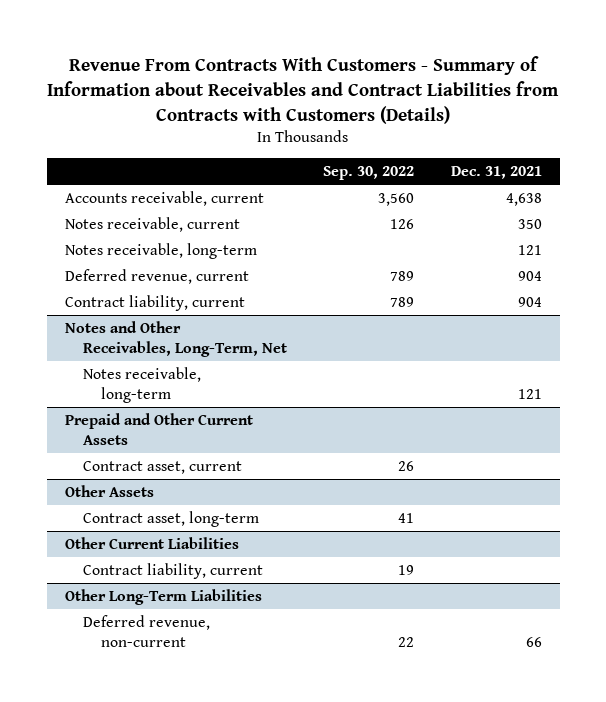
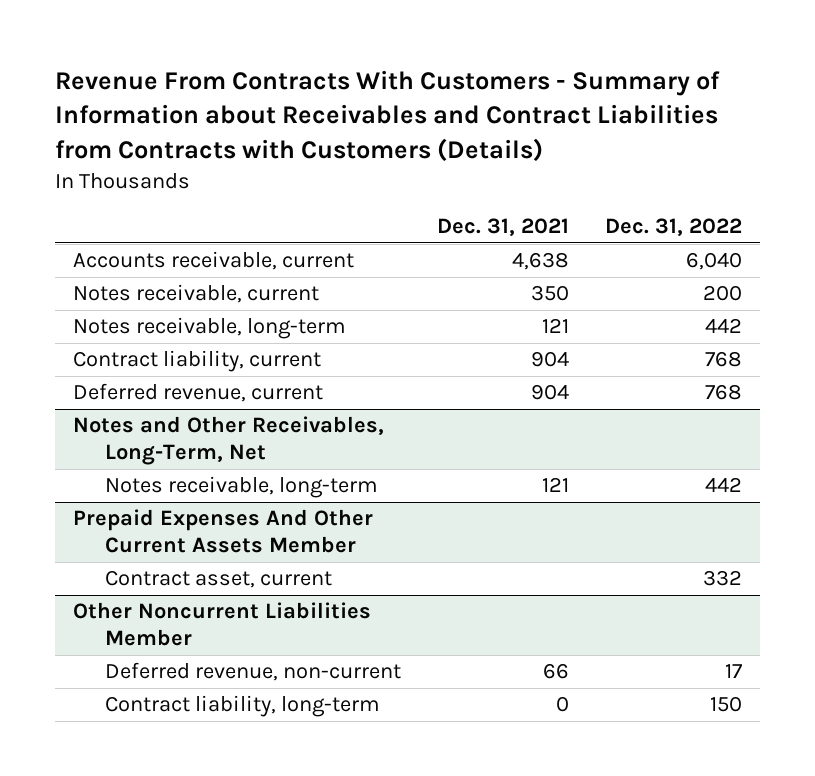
[323,166,415,181] Sep. 30, 2022 -> none
none -> [605,218,743,237] Dec. 31, 2022
[64,269,249,285] Deferred revenue, current -> [72,383,323,403] Deferred revenue, current
[64,413,253,446] Prepaid and Other Current Assets -> [72,509,373,554] Prepaid Expenses And Other Current Assets Member
[64,485,154,498] Other Assets -> none
[82,511,259,528] Contract asset, long-term -> none
[64,537,239,550] Other Current Liabilities -> none
[82,563,263,580] Contract liability, current -> none
[64,589,262,606] Other Long-Term Liabilities -> [72,602,371,647] Other Noncurrent Liabilities Member
none -> [105,695,381,718] Contract liability, long-term

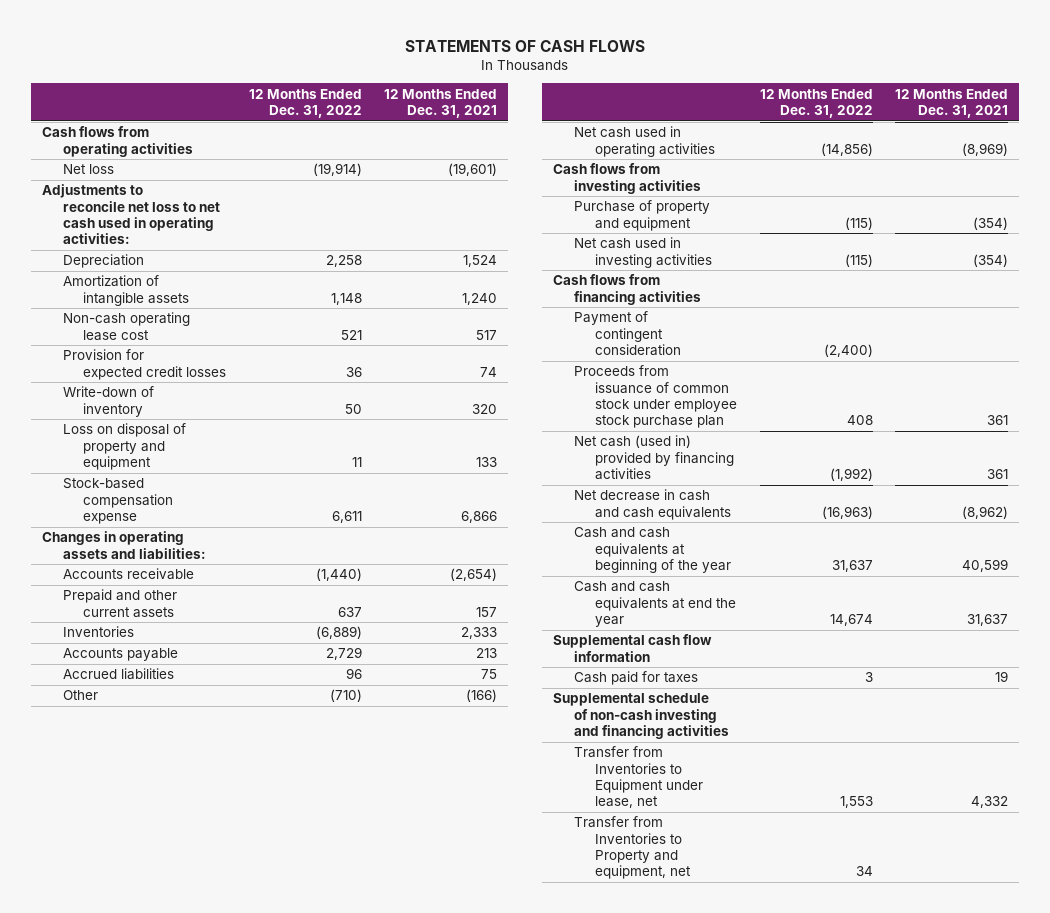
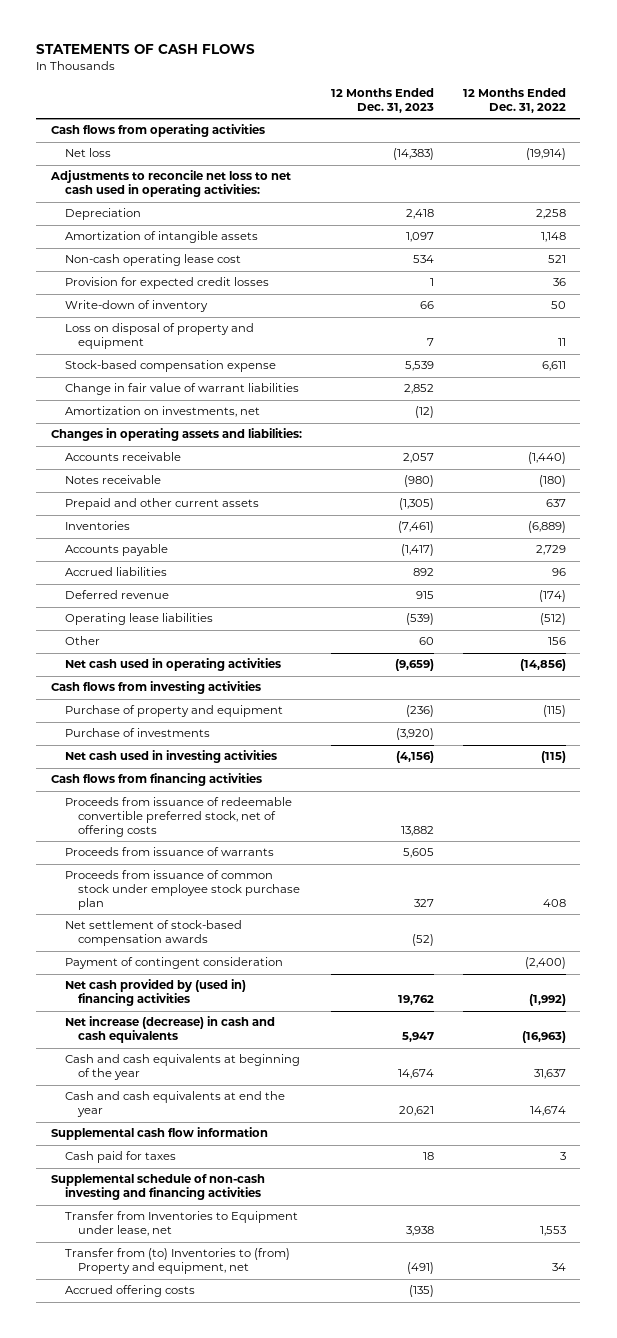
[384,88,498,119] 12 Months Ended Dec. 31, 2021 -> none
none -> [330,88,434,114] 12 Months Ended Dec. 31, 2023
none -> [64,383,299,396] Change in fair value of warrant liabilities
none -> [64,406,260,418] Amortization on investments, net
none -> [64,475,161,485] Notes receivable
none -> [64,590,169,600] Deferred revenue
none -> [64,613,213,626] Operating lease liabilities
[329,689,362,703] (710) -> [547,637,566,646] 156
none -> [64,728,210,738] Purchase of investments
none -> [64,797,292,838] Proceeds from issuance of redeemable convertible preferred stock, net of offering costs
none -> [64,847,274,857] Proceeds from issuance of warrants
none -> [64,920,242,947] Net settlement of stock-based compensation awards
[573,311,681,357] Payment of contingent consideration -> [64,957,283,970] Payment of contingent consideration
[573,435,734,481] Net cash (used in) provided by financing activities -> [64,979,246,1007] Net cash provided by (used in) financing activities
[573,489,731,520] Net decrease in cash and cash equivalents -> [64,1016,275,1044] Net increase (decrease) in cash and cash equivalents
[573,816,691,880] Transfer from Inventories to Property and equipment, net -> [64,1248,290,1275] Transfer from (to) Inventories to (from) Property and equipment, net
none -> [64,1285,195,1298] Accrued offering costs

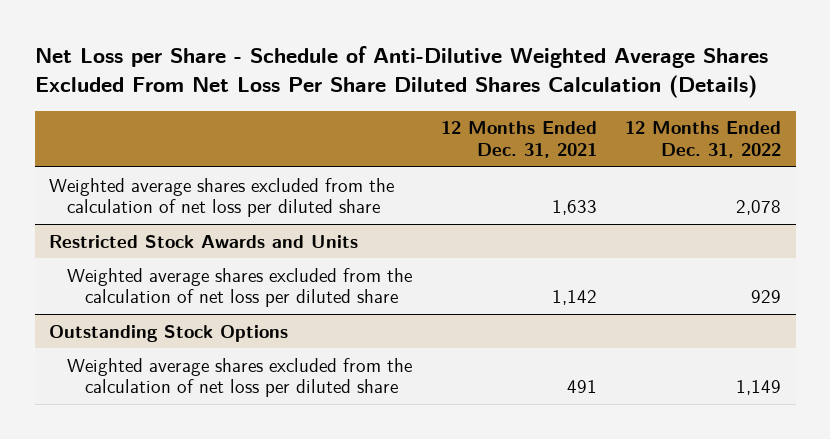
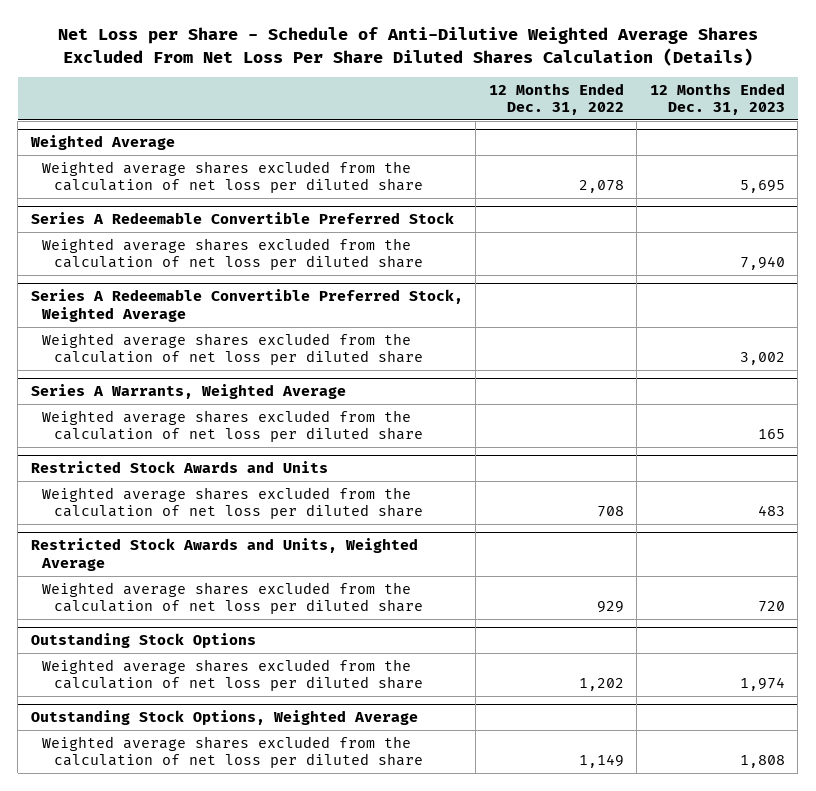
[440,121,597,158] 12 Months Ended Dec. 31, 2021 -> none
none -> [649,82,785,116] 12 Months Ended Dec. 31, 2023
none -> [29,135,175,151] Weighted Average
none -> [30,212,454,225] Series A Redeemable Convertible Preferred Stock
none -> [42,237,423,271] Weighted average shares excluded from the calculation of net loss per diluted share
none -> [30,289,463,322] Series A Redeemable Convertible Preferred Stock, Weighted Average
none -> [42,332,423,366] Weighted average shares excluded from the calculation of net loss per diluted share
none -> [30,384,346,400] Series A Warrants, Weighted Average
none -> [42,409,423,443] Weighted average shares excluded from the calculation of net loss per diluted share
none -> [42,486,423,520] Weighted average shares excluded from the calculation of net loss per diluted share
none -> [30,538,418,571] Restricted Stock Awards and Units, Weighted Average
none -> [42,658,423,692] Weighted average shares excluded from the calculation of net loss per diluted share
none -> [30,710,418,726] Outstanding Stock Options, Weighted Average

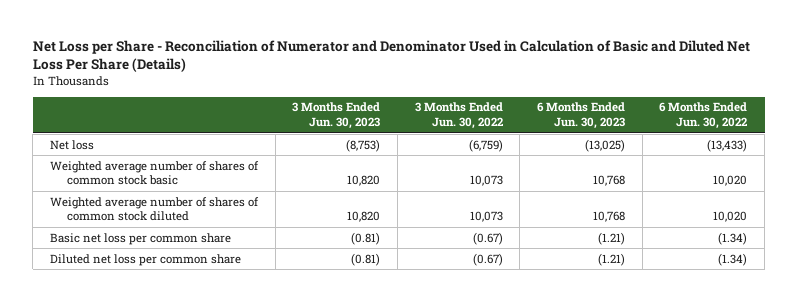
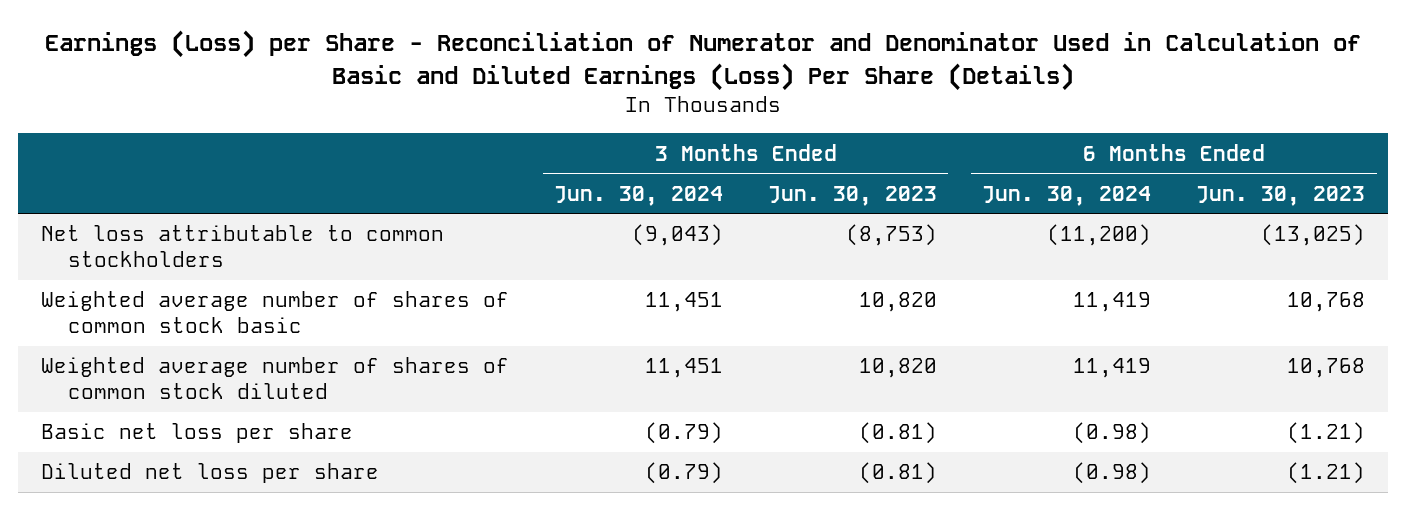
[32,40,750,73] Net Loss per Share - Reconciliation of Numerator and Denominator Used in Calculation of Basic and Diluted Net Loss Per Share (Details) -> [45,30,1362,91] Earnings (Loss) per Share - Reconciliation of Numerator and Denominator Used in Calculation of Basic and Diluted Earnings (Loss) Per Share (Details)
[414,102,503,130] 3 Months Ended Jun. 30, 2022 -> none
[659,102,748,130] 6 Months Ended Jun. 30, 2022 -> none
none -> [553,185,723,206] Jun. 30, 2024
none -> [982,185,1152,206] Jun. 30, 2024
[49,139,94,150] Net loss -> [40,225,444,267] Net loss attributable to common stockholders
[49,232,231,245] Basic net loss per common share -> [40,423,353,444] Basic net loss per share
[49,253,241,266] Diluted net loss per common share -> [40,463,379,484] Diluted net loss per share

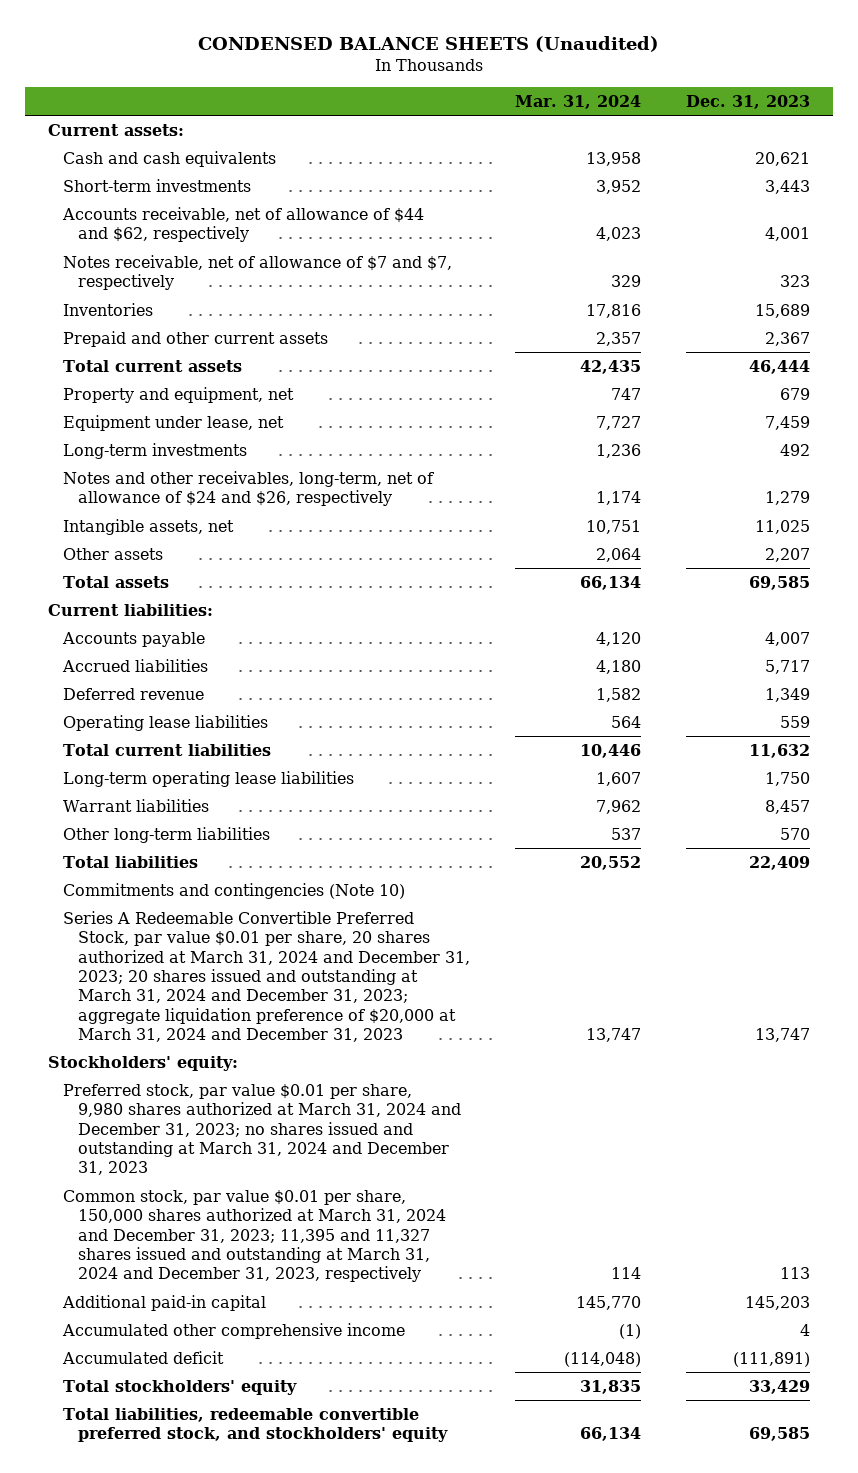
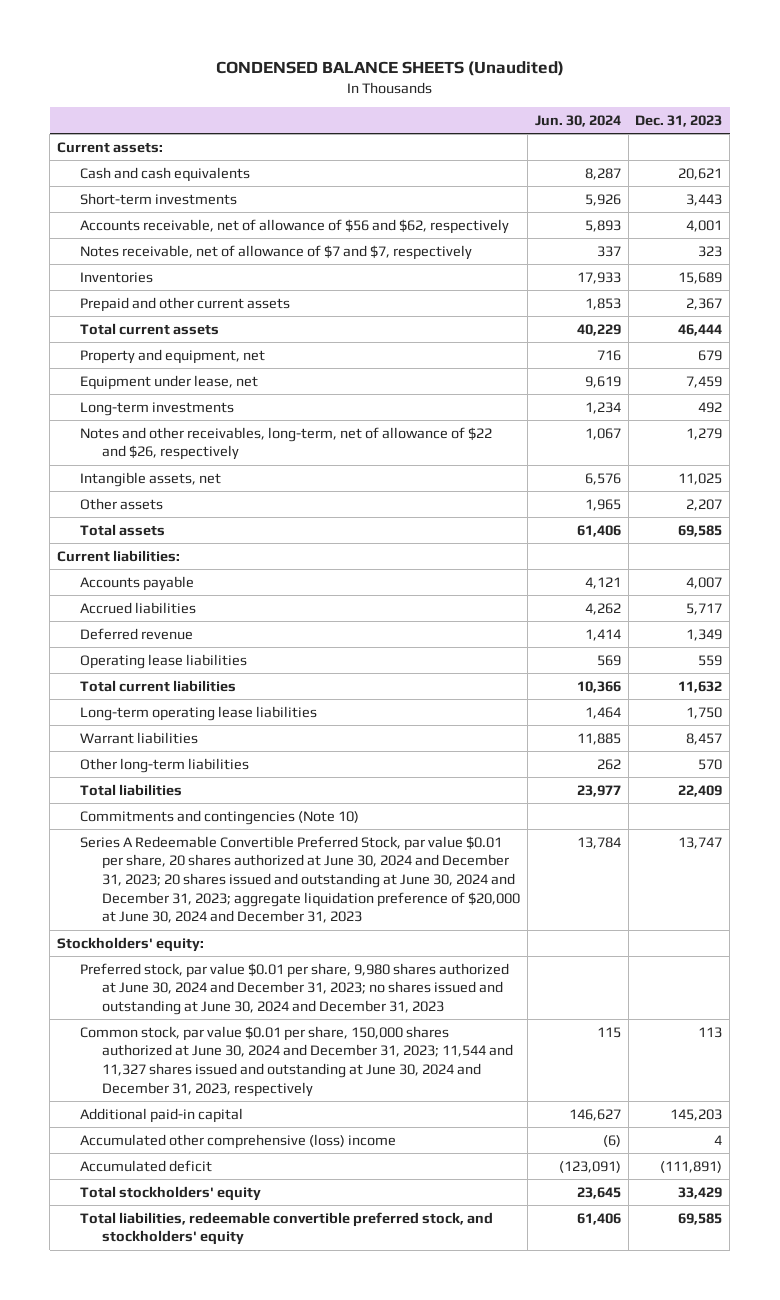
[515,94,642,109] Mar. 31, 2024 -> none
none -> [534,115,621,128] Jun. 30, 2024
[61,206,424,243] Accounts receivable, net of allowance of $44 and $62, respectively -> [79,218,509,234] Accounts receivable, net of allowance of $56 and $62, respectively
[62,470,434,507] Notes and other receivables, long-term, net of allowance of $24 and $26, respectively -> [79,426,492,461] Notes and other receivables, long-term, net of allowance of $22 and $26, respectively
[62,910,471,1042] Series A Redeemable Convertible Preferred Stock, par value $0.01 per share, 20 shares authorized at March 31, 2024 and December 31, 2023; 20 shares issued and outstanding at March 31, 2024 and December 31, 2023; aggregate liquidation preference of $20,000 at March 31, 2024 and December 31, 2023 -> [79,835,520,924] Series A Redeemable Convertible Preferred Stock, par value $0.01 per share, 20 shares authorized at June 30, 2024 and December 31, 2023; 20 shares issued and outstanding at June 30, 2024 and December 31, 2023; aggregate liquidation preference of $20,000 at June 30, 2024 and December 31, 2023
[62,1083,462,1176] Preferred stock, par value $0.01 per share, 9,980 shares authorized at March 31, 2024 and December 31, 2023; no shares issued and outstanding at March 31, 2024 and December 31, 2023 -> [79,962,509,1016] Preferred stock, par value $0.01 per share, 9,980 shares authorized at June 30, 2024 and December 31, 2023; no shares issued and outstanding at June 30, 2024 and December 31, 2023
[62,1189,447,1283] Common stock, par value $0.01 per share, 150,000 shares authorized at March 31, 2024 and December 31, 2023; 11,395 and 11,327 shares issued and outstanding at March 31, 2024 and December 31, 2023, respectively -> [79,1025,513,1097] Common stock, par value $0.01 per share, 150,000 shares authorized at June 30, 2024 and December 31, 2023; 11,544 and 11,327 shares issued and outstanding at June 30, 2024 and December 31, 2023, respectively
[61,1322,405,1339] Accumulated other comprehensive income -> [79,1133,396,1149] Accumulated other comprehensive (loss) income

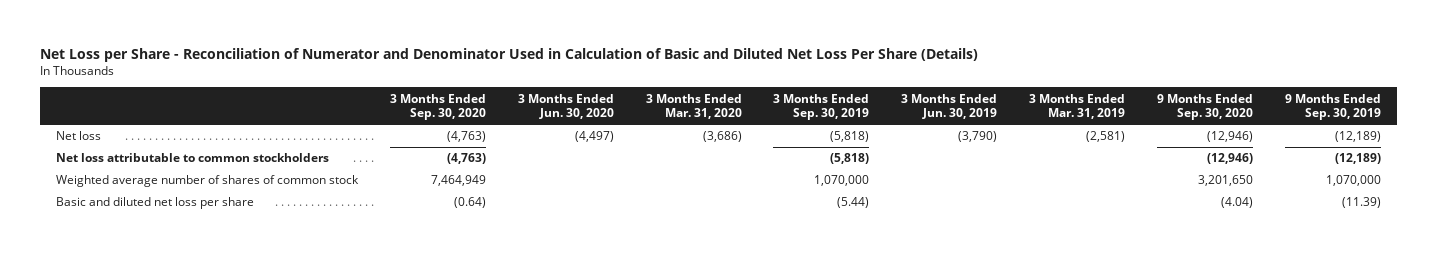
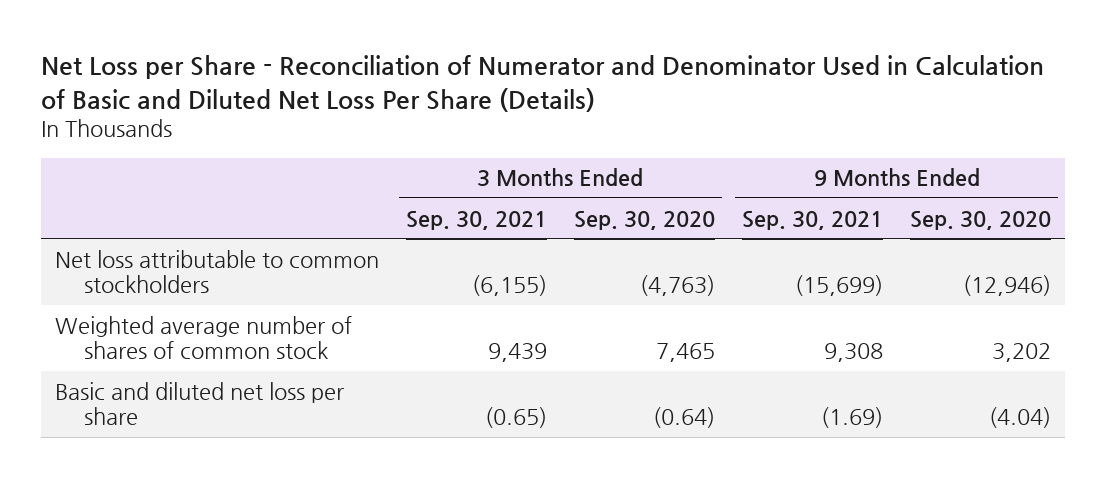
[517,93,614,120] 3 Months Ended Jun. 30, 2020 -> none
[645,93,742,120] 3 Months Ended Mar. 31, 2020 -> none
[773,93,870,121] 3 Months Ended Sep. 30, 2019 -> none
[901,93,998,120] 3 Months Ended Jun. 30, 2019 -> none
[1029,93,1126,120] 3 Months Ended Mar. 31, 2019 -> none
[1284,93,1381,121] 9 Months Ended Sep. 30, 2019 -> none
none -> [405,210,547,230] Sep. 30, 2021
none -> [742,210,884,230] Sep. 30, 2021
[56,131,102,141] Net loss -> none
[430,175,486,187] 7,464,949 -> [656,343,716,363] 7,465
[1198,175,1254,187] 3,201,650 -> [992,343,1052,363] 3,202

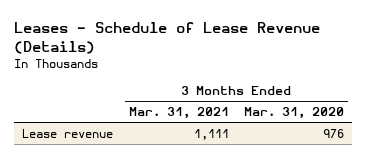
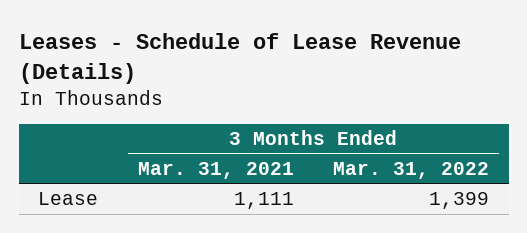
[244,107,345,120] Mar. 31, 2020 -> none
none -> [332,161,489,179] Mar. 31, 2022
[21,129,113,139] Lease revenue -> [38,192,99,206] Lease

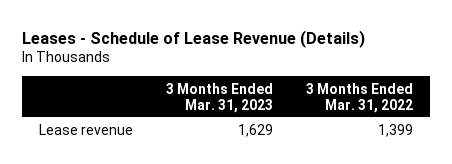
[137,161,294,179] Mar. 31, 2021 -> none
none -> [165,82,273,113] 3 Months Ended Mar. 31, 2023
[38,192,99,206] Lease -> [38,124,133,136] Lease revenue

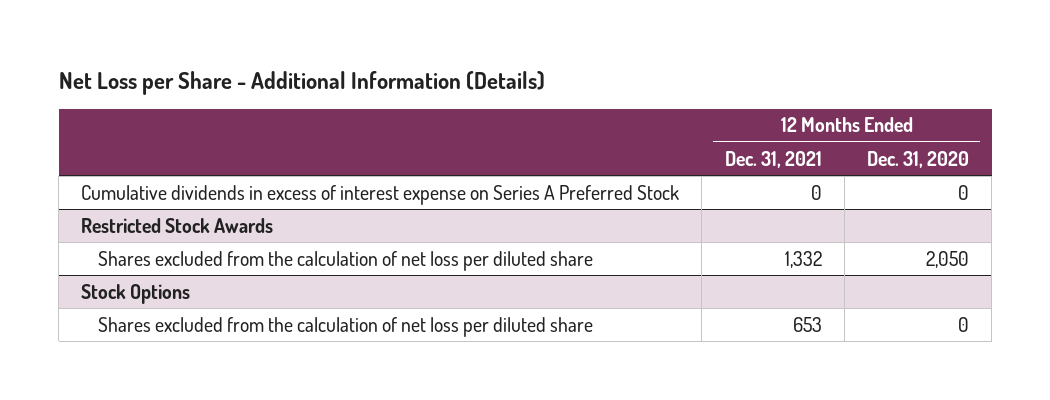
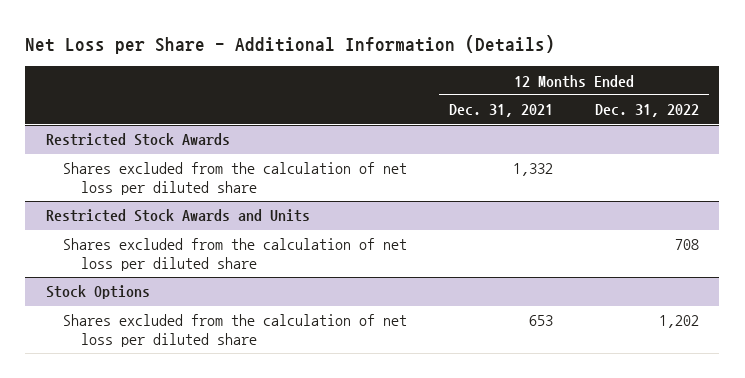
[866,150,969,168] Dec. 31, 2020 -> none
none -> [594,104,699,118] Dec. 31, 2022
[81,184,680,205] Cumulative dividends in excess of interest expense on Series A Preferred Stock -> none
none -> [45,209,310,223] Restricted Stock Awards and Units
none -> [63,238,408,271] Shares excluded from the calculation of net loss per diluted share

